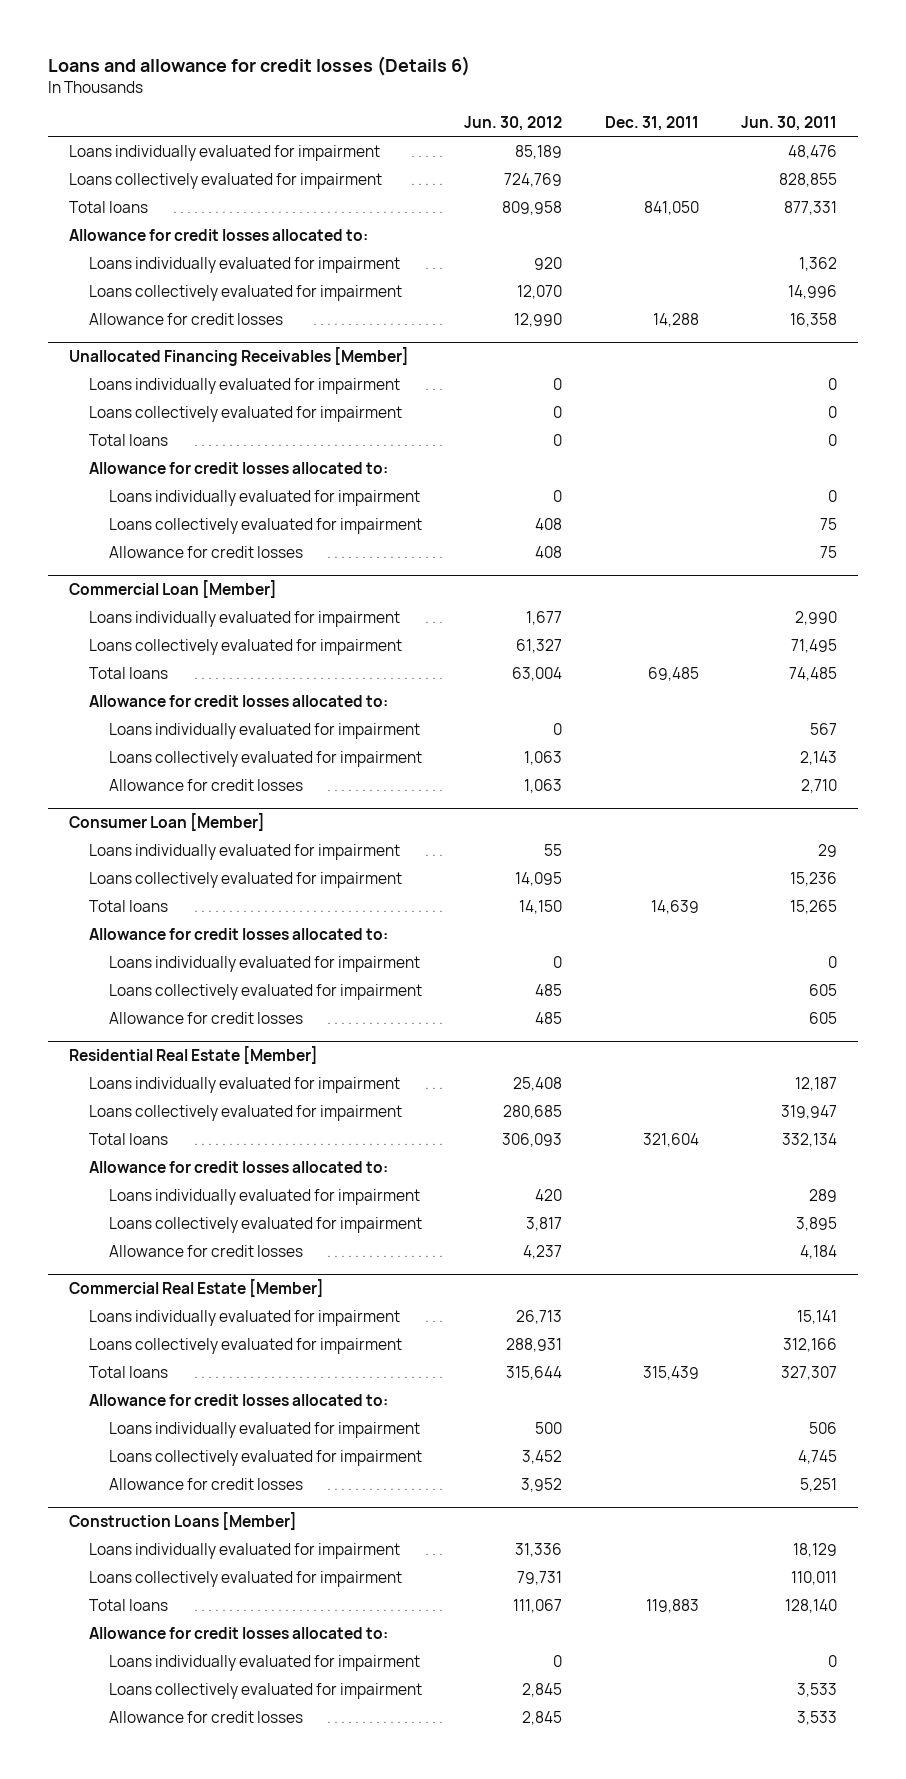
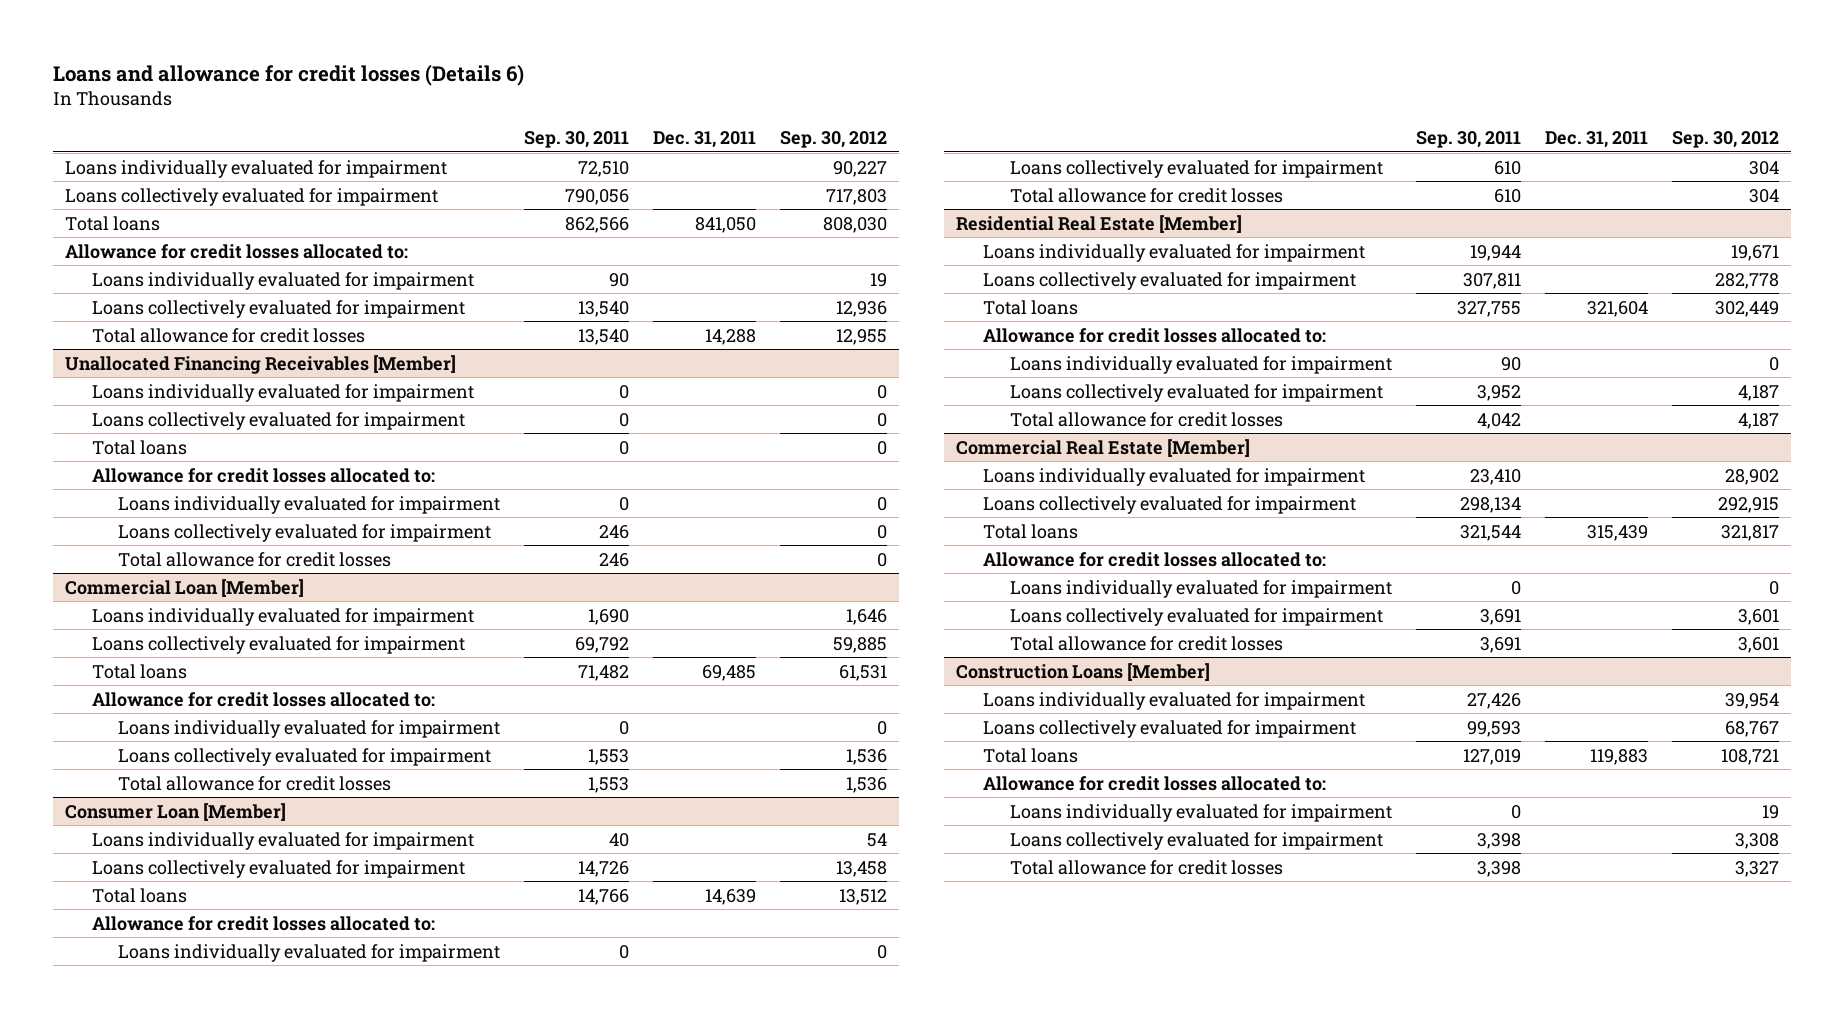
[464,116,563,132] Jun. 30, 2012 -> none
[740,116,837,132] Jun. 30, 2011 -> none
none -> [524,130,630,148] Sep. 30, 2011
none -> [780,130,888,148] Sep. 30, 2012
[89,312,284,325] Allowance for credit losses -> [91,327,365,343] Total allowance for credit losses
[109,545,304,558] Allowance for credit losses -> [118,551,392,567] Total allowance for credit losses
[109,778,304,791] Allowance for credit losses -> [118,775,392,791] Total allowance for credit losses
[109,1011,304,1024] Allowance for credit losses -> [1009,187,1283,203] Total allowance for credit losses
[109,1244,304,1257] Allowance for credit losses -> [1009,411,1283,427] Total allowance for credit losses
[109,1477,304,1490] Allowance for credit losses -> [1009,635,1283,651] Total allowance for credit losses
[109,1710,304,1723] Allowance for credit losses -> [1009,859,1283,875] Total allowance for credit losses

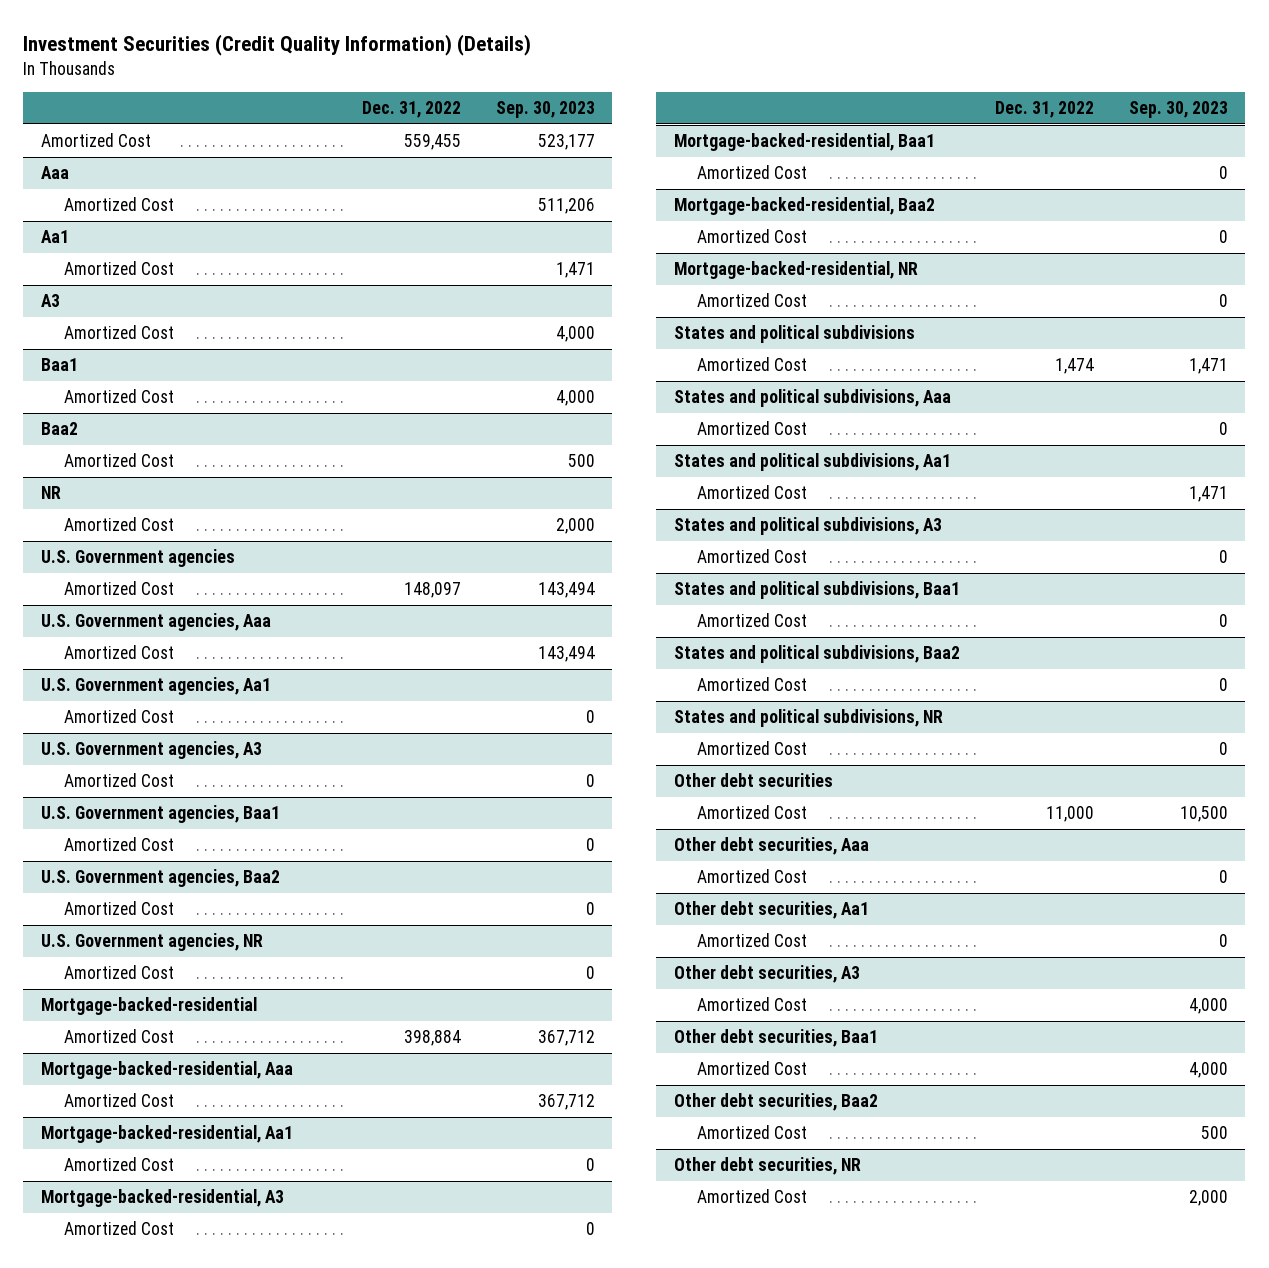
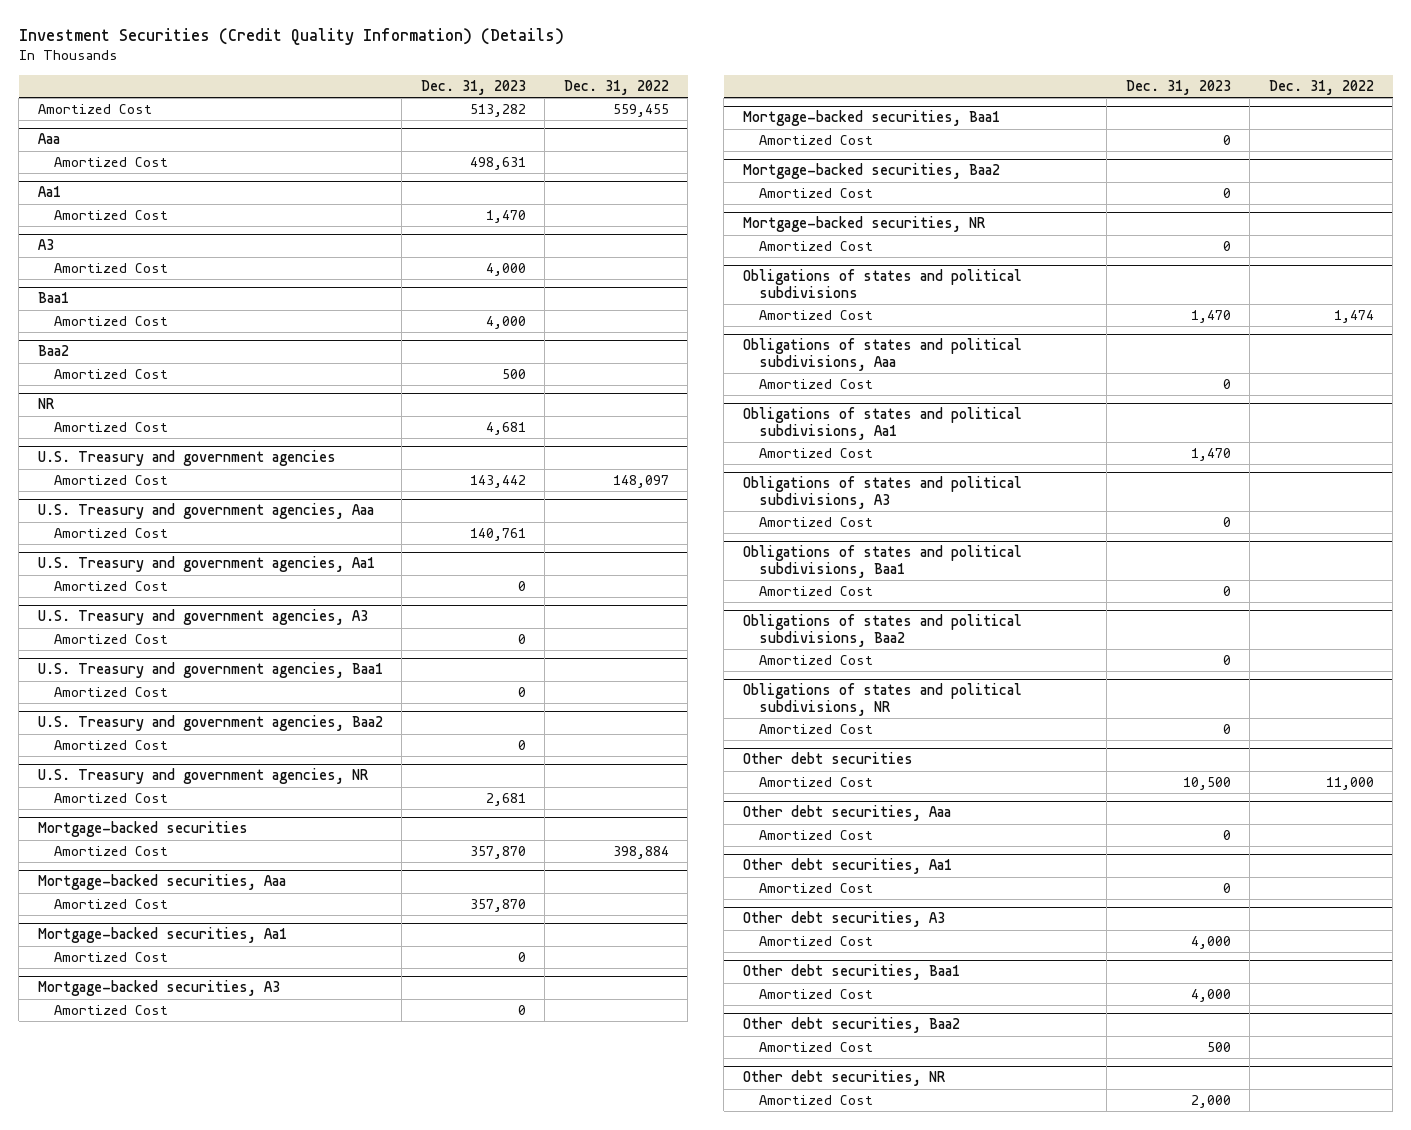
[495,101,595,119] Sep. 30, 2023 -> none
none -> [420,79,526,95] Dec. 31, 2023
[40,549,235,568] U.S. Government agencies -> [37,450,336,467] U.S. Treasury and government agencies
[40,613,271,632] U.S. Government agencies, Aaa -> [37,503,374,520] U.S. Treasury and government agencies, Aaa
[40,677,271,696] U.S. Government agencies, Aa1 -> [37,556,375,573] U.S. Treasury and government agencies, Aa1
[40,741,262,760] U.S. Government agencies, A3 -> [37,609,368,626] U.S. Treasury and government agencies, A3
[40,805,280,824] U.S. Government agencies, Baa1 -> [37,662,383,679] U.S. Treasury and government agencies, Baa1
[40,869,280,888] U.S. Government agencies, Baa2 -> [37,715,383,732] U.S. Treasury and government agencies, Baa2
[40,933,263,952] U.S. Government agencies, NR -> [37,768,368,785] U.S. Treasury and government agencies, NR
[40,997,257,1016] Mortgage-backed-residential -> [37,821,248,838] Mortgage-backed securities
[40,1061,293,1080] Mortgage-backed-residential, Aaa -> [37,874,286,891] Mortgage-backed securities, Aaa
[40,1125,293,1144] Mortgage-backed-residential, Aa1 -> [37,927,287,944] Mortgage-backed securities, Aa1
[40,1189,284,1208] Mortgage-backed-residential, A3 -> [37,980,280,997] Mortgage-backed securities, A3
[673,133,935,152] Mortgage-backed-residential, Baa1 -> [742,110,1000,127] Mortgage-backed securities, Baa1
[673,197,935,216] Mortgage-backed-residential, Baa2 -> [742,163,1000,180] Mortgage-backed securities, Baa2
[673,261,918,280] Mortgage-backed-residential, NR -> [742,216,985,233] Mortgage-backed securities, NR
[673,325,915,344] States and political subdivisions -> [742,269,1022,299] Obligations of states and political subdivisions
[673,389,951,408] States and political subdivisions, Aaa -> [742,338,1022,372] Obligations of states and political subdivisions, Aaa
[673,453,951,472] States and political subdivisions, Aa1 -> [742,407,1022,441] Obligations of states and political subdivisions, Aa1
[673,517,942,536] States and political subdivisions, A3 -> [742,476,1022,510] Obligations of states and political subdivisions, A3
[673,581,960,600] States and political subdivisions, Baa1 -> [742,545,1022,579] Obligations of states and political subdivisions, Baa1
[673,645,960,664] States and political subdivisions, Baa2 -> [742,614,1022,648] Obligations of states and political subdivisions, Baa2
[673,709,943,728] States and political subdivisions, NR -> [742,683,1022,717] Obligations of states and political subdivisions, NR

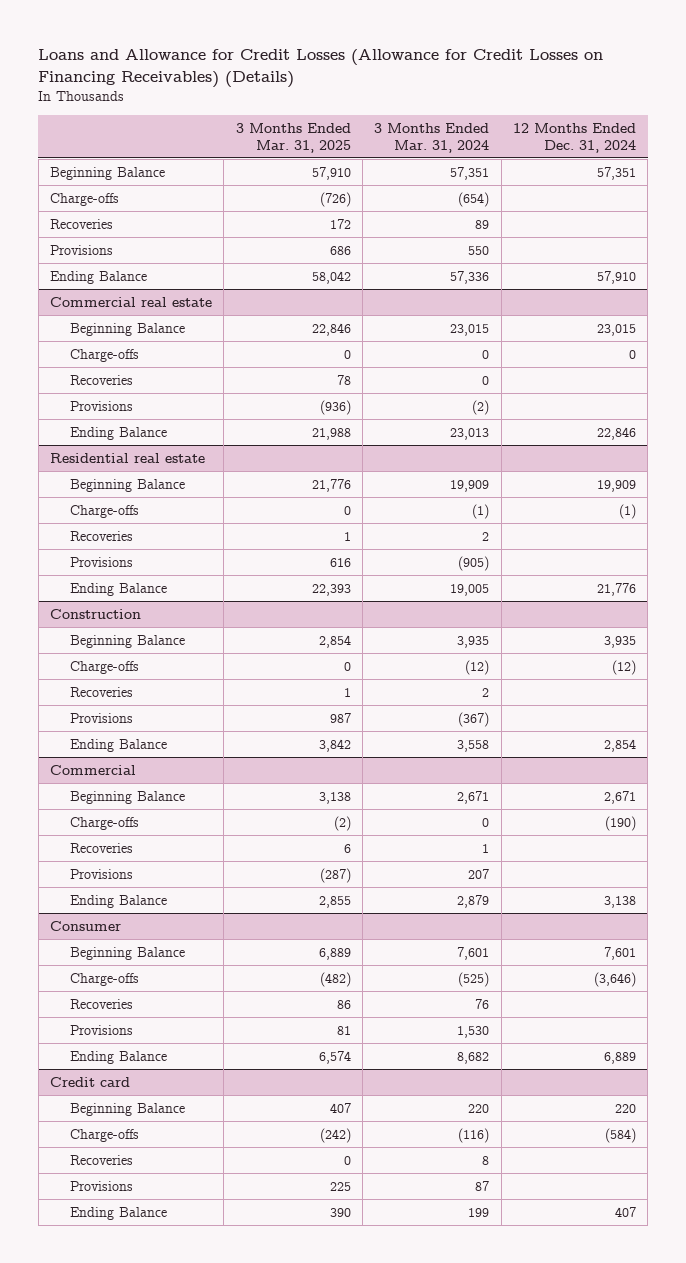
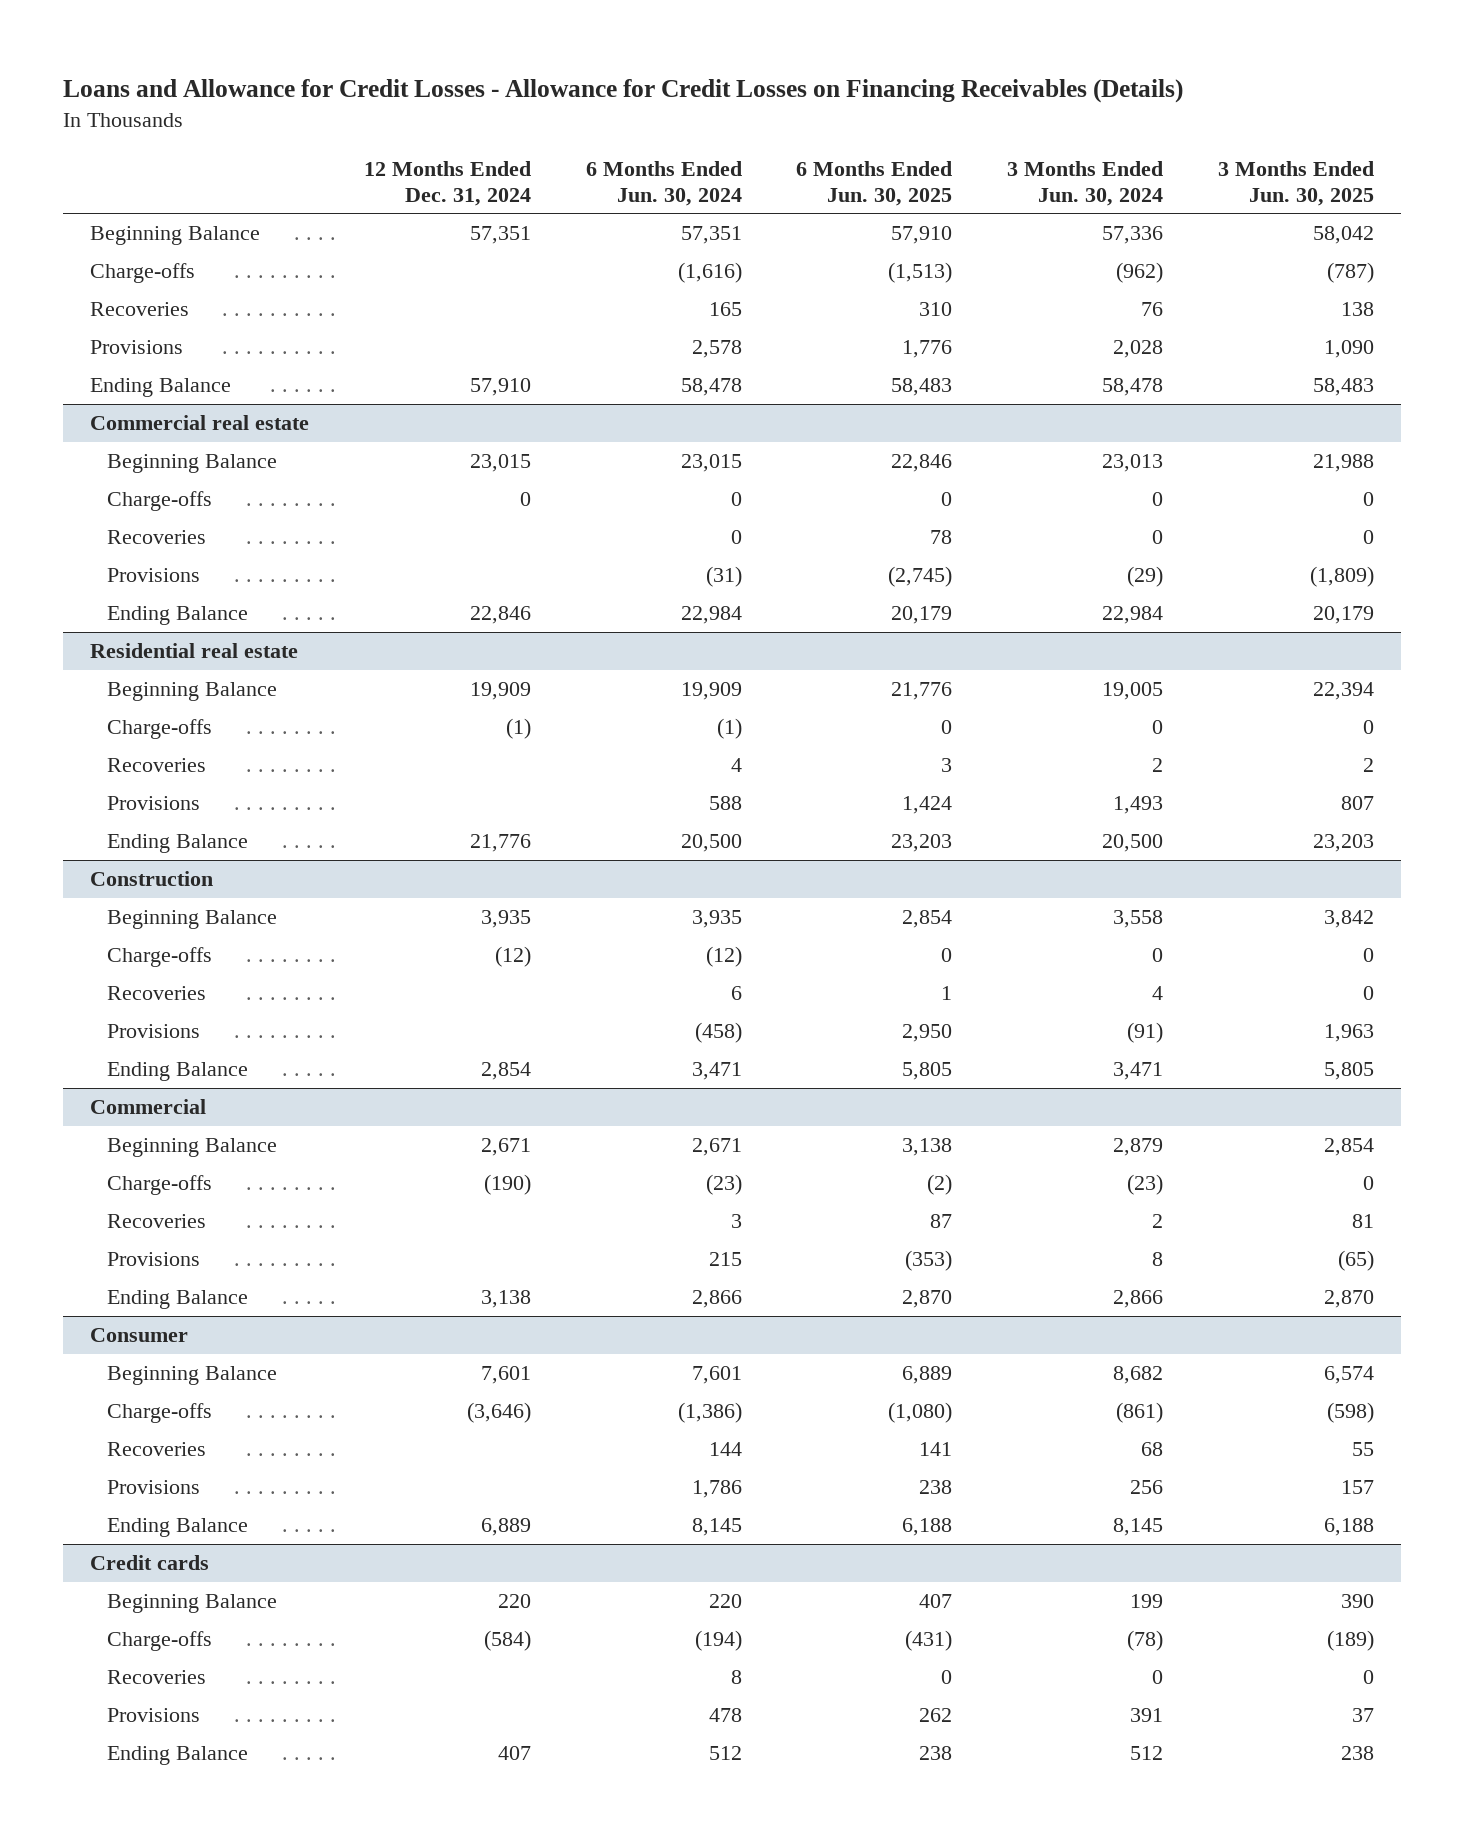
[38,49,604,89] Loans and Allowance for Credit Losses (Allowance for Credit Losses on Financing Receivables) (Details) -> [62,79,1183,104] Loans and Allowance for Credit Losses - Allowance for Credit Losses on Financing Receivables (Details)
[235,123,351,153] 3 Months Ended Mar. 31, 2025 -> none
[374,123,490,153] 3 Months Ended Mar. 31, 2024 -> none
none -> [585,160,742,206] 6 Months Ended Jun. 30, 2024
none -> [796,160,953,206] 6 Months Ended Jun. 30, 2025
none -> [1006,160,1163,206] 3 Months Ended Jun. 30, 2024
none -> [1217,160,1374,206] 3 Months Ended Jun. 30, 2025
[50,1076,131,1087] Credit card -> [90,1555,210,1571] Credit cards

